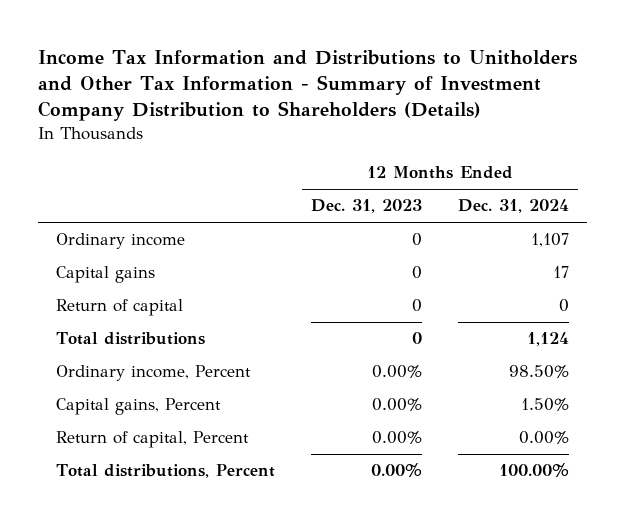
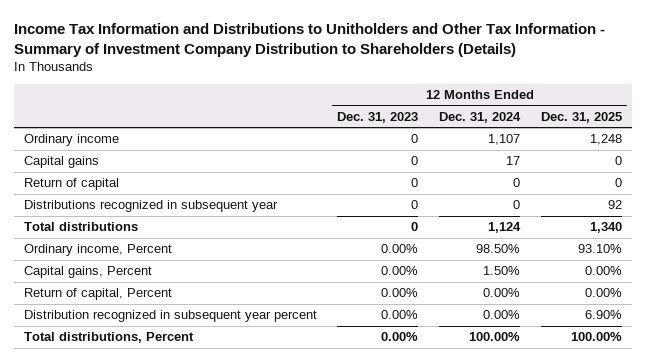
none -> [540,111,622,123] Dec. 31, 2025
none -> [23,200,278,213] Distributions recognized in subsequent year
none -> [23,310,317,323] Distribution recognized in subsequent year percent

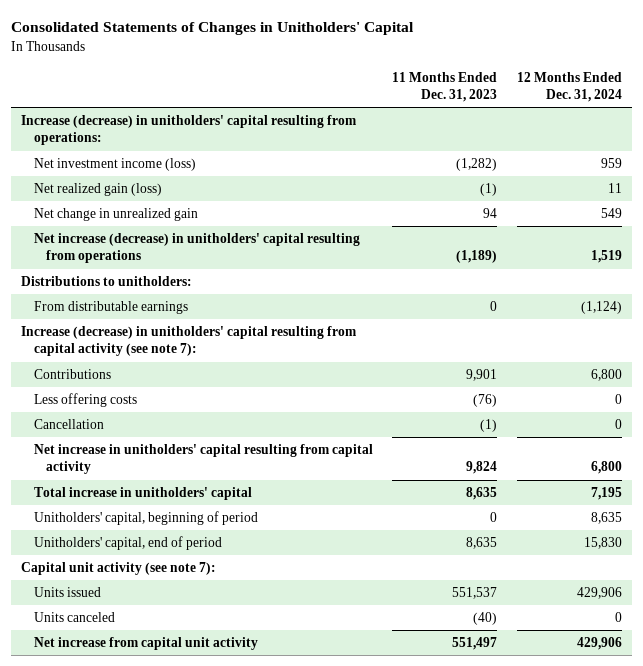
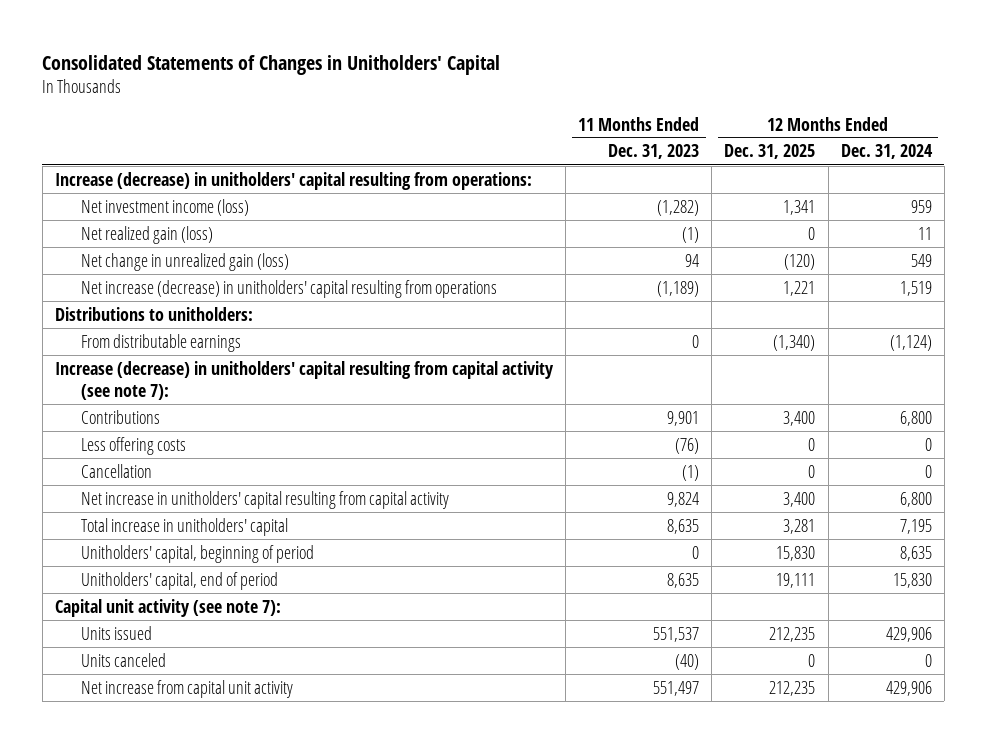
none -> [724,144,816,160] Dec. 31, 2025
[33,208,198,222] Net change in unrealized gain -> [80,252,289,271] Net change in unrealized gain (loss)

